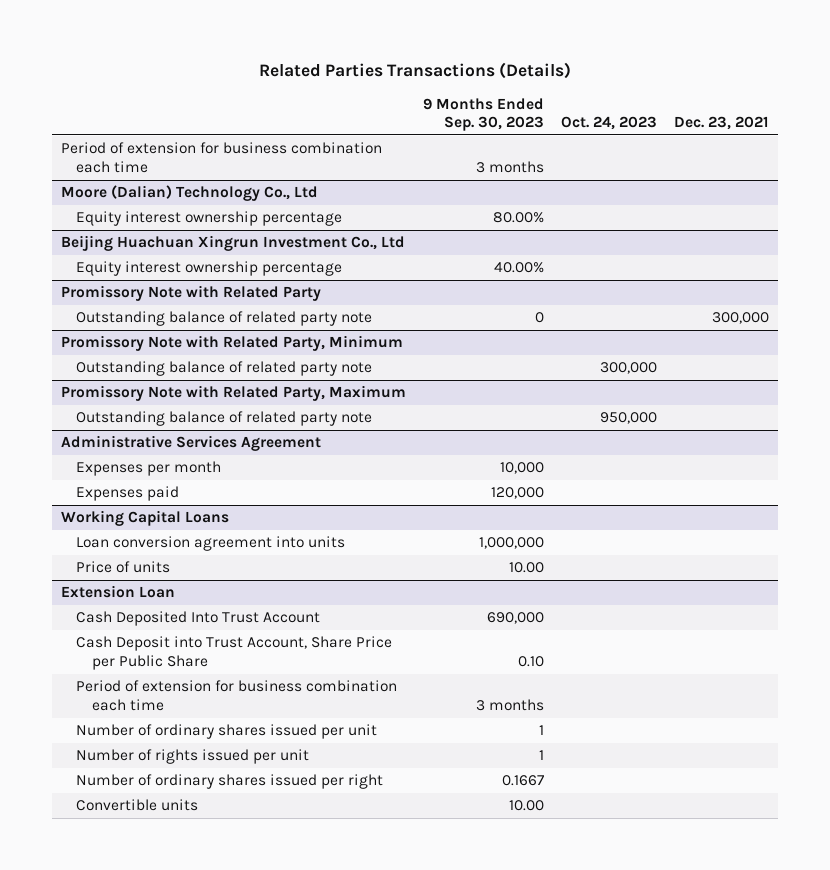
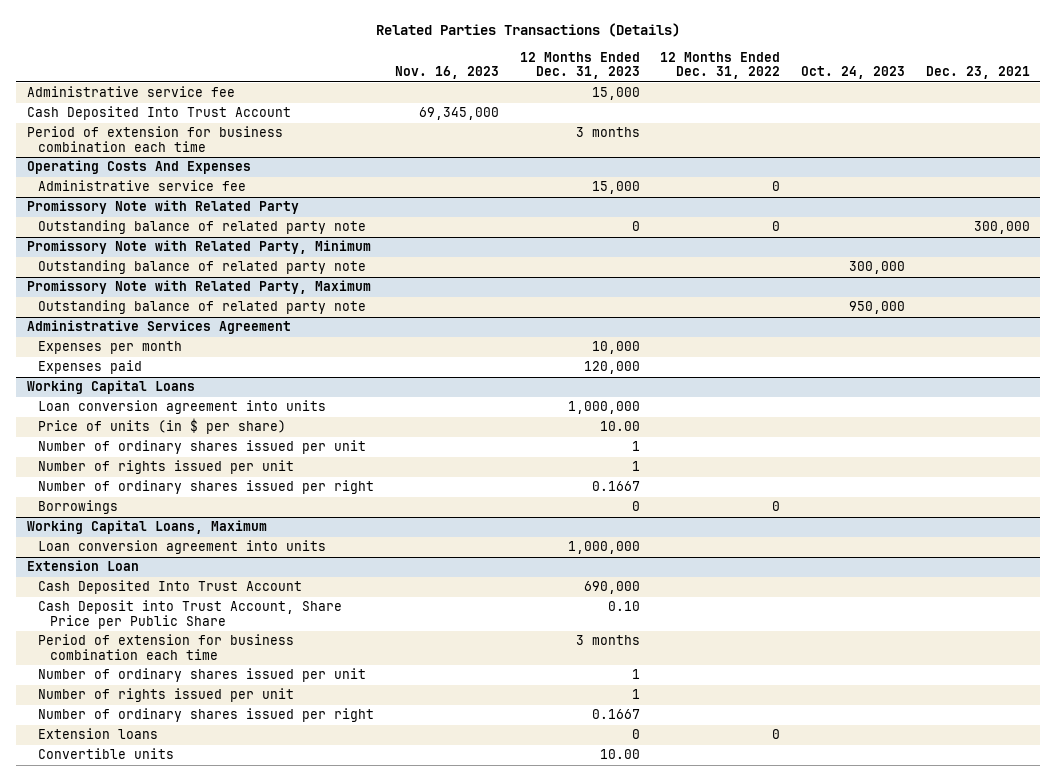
[422,97,544,132] 9 Months Ended Sep. 30, 2023 -> none
none -> [394,66,499,80] Nov. 16, 2023
none -> [519,52,640,80] 12 Months Ended Dec. 31, 2023
none -> [660,52,781,80] 12 Months Ended Dec. 31, 2022
none -> [26,86,235,98] Administrative service fee
none -> [26,106,291,121] Cash Deposited Into Trust Account
[60,185,318,202] Moore (Dalian) Technology Co., Ltd -> none
[76,211,343,227] Equity interest ownership percentage -> none
[60,235,405,252] Beijing Huachuan Xingrun Investment Co., Ltd -> none
[76,261,343,277] Equity interest ownership percentage -> none
none -> [26,160,251,175] Operating Costs And Expenses
none -> [38,180,247,192] Administrative service fee
[76,561,171,574] Price of units -> [38,418,287,435] Price of units (in $ per share)
none -> [38,440,367,455] Number of ordinary shares issued per unit
none -> [38,460,295,475] Number of rights issued per unit
none -> [38,480,375,495] Number of ordinary shares issued per right
none -> [38,500,119,515] Borrowings
none -> [26,520,267,535] Working Capital Loans, Maximum
none -> [38,540,327,555] Loan conversion agreement into units
none -> [38,728,159,740] Extension loans

